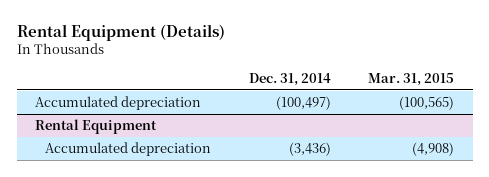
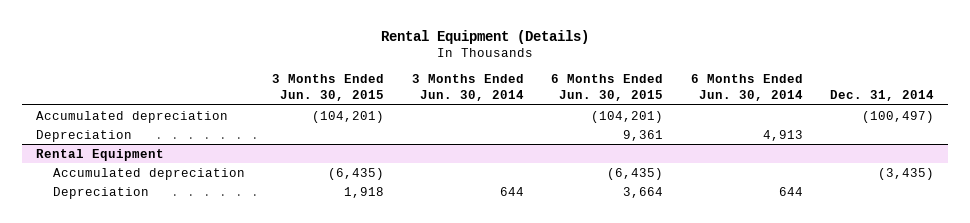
[368,72,455,86] Mar. 31, 2015 -> none
none -> [272,74,385,102] 3 Months Ended Jun. 30, 2015
none -> [411,74,524,102] 3 Months Ended Jun. 30, 2014
none -> [551,74,664,102] 6 Months Ended Jun. 30, 2015
none -> [690,74,803,102] 6 Months Ended Jun. 30, 2014
none -> [35,129,132,142] Depreciation
[288,142,331,157] (3,436) -> [878,167,935,180] (3,435)
none -> [52,186,149,199] Depreciation

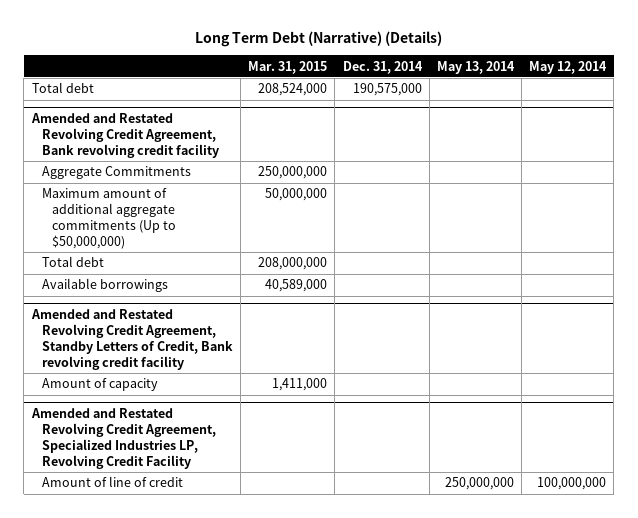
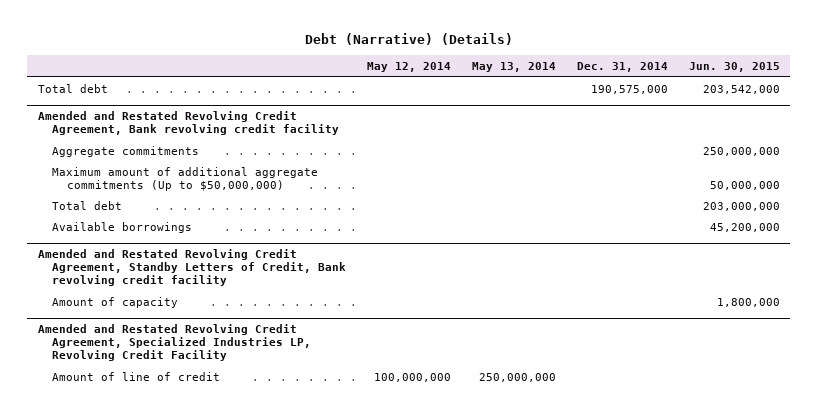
[194,31,442,48] Long Term Debt (Narrative) (Details) -> [304,33,513,46] Debt (Narrative) (Details)
[248,60,328,74] Mar. 31, 2015 -> none
none -> [688,62,780,73] Jun. 30, 2015
[42,166,192,180] Aggregate Commitments -> [52,145,200,157] Aggregate commitments

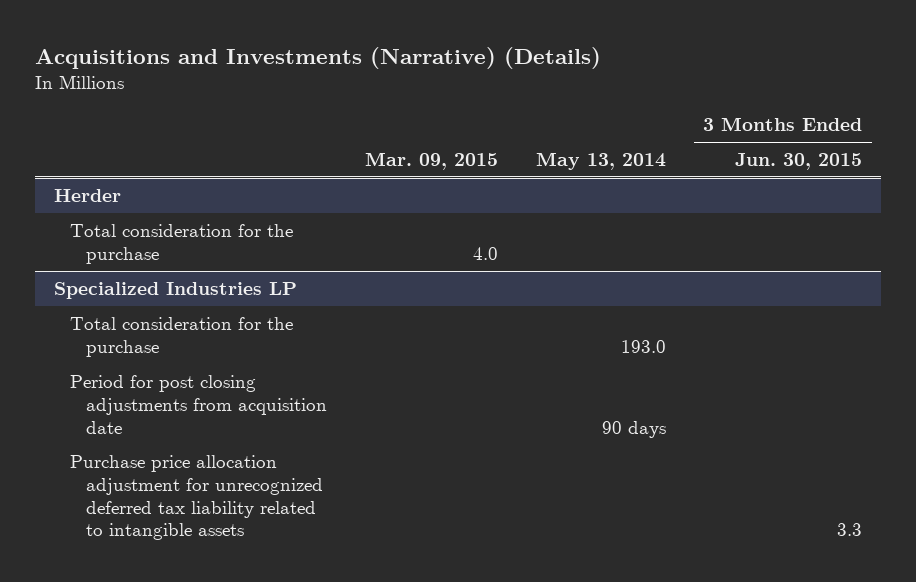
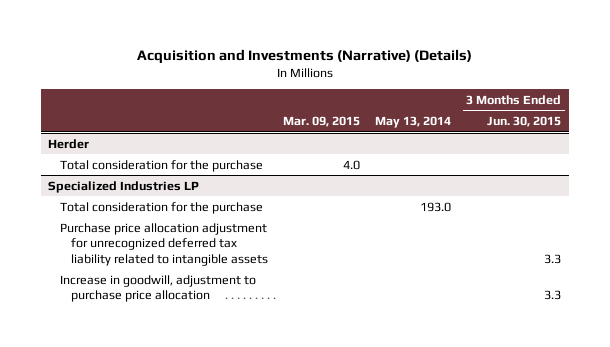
[34,46,601,69] Acquisitions and Investments (Narrative) (Details) -> [136,49,472,65] Acquisition and Investments (Narrative) (Details)
[69,374,328,434] Period for post closing adjustments from acquisition date -> none
none -> [59,274,256,303] Increase in goodwill, adjustment to purchase price allocation

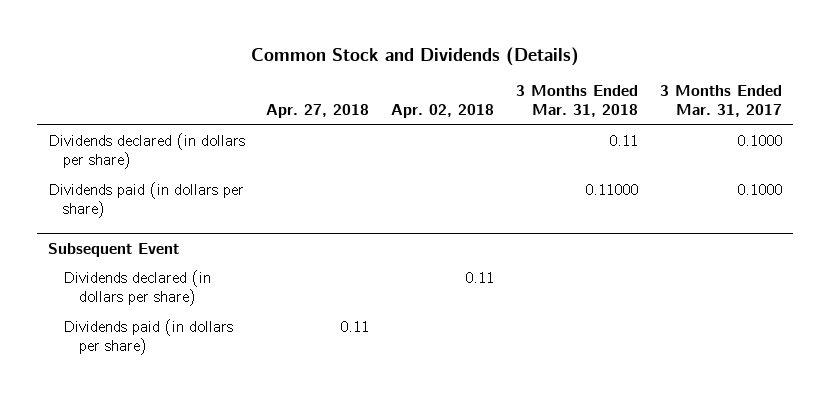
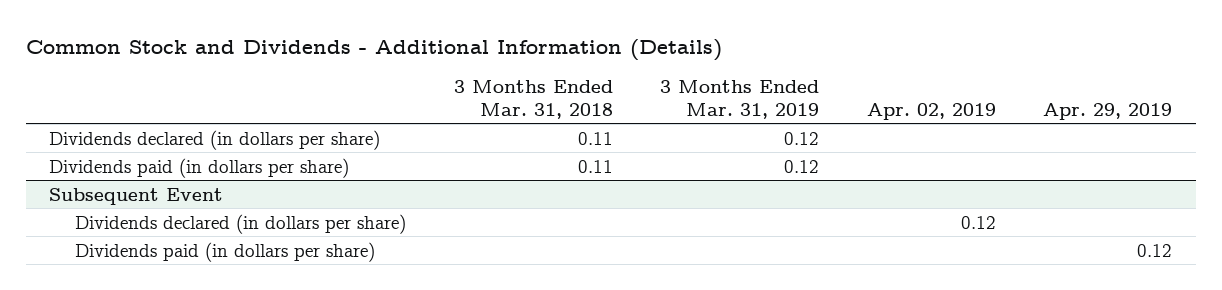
[250,46,579,66] Common Stock and Dividends (Details) -> [25,39,722,62] Common Stock and Dividends - Additional Information (Details)
[266,104,370,119] Apr. 27, 2018 -> none
[391,104,495,119] Apr. 02, 2018 -> none
[659,85,782,118] 3 Months Ended Mar. 31, 2017 -> none
none -> [660,80,820,119] 3 Months Ended Mar. 31, 2019
none -> [866,102,996,120] Apr. 02, 2019
none -> [1043,102,1173,120] Apr. 29, 2019
[584,184,638,196] 0.11000 -> [577,159,613,173] 0.11

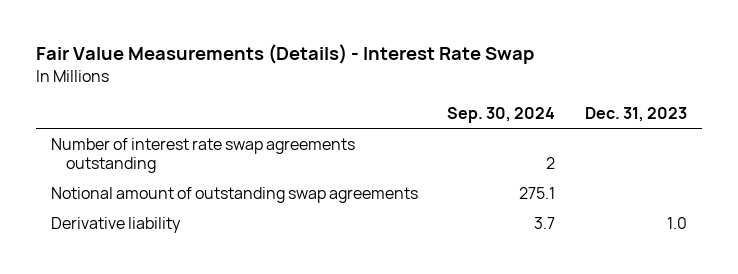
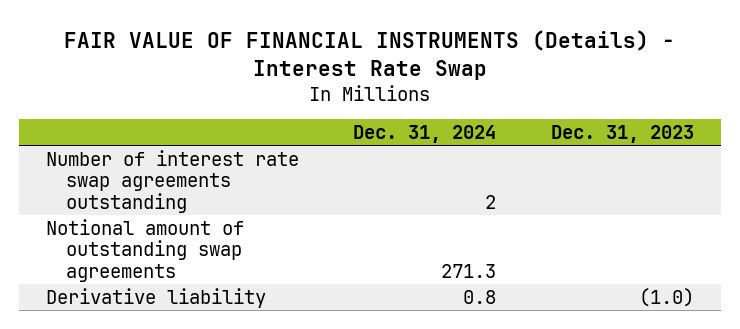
[35,44,534,65] Fair Value Measurements (Details) - Interest Rate Swap -> [63,29,675,81] FAIR VALUE OF FINANCIAL INSTRUMENTS (Details) - Interest Rate Swap
[447,106,556,123] Sep. 30, 2024 -> none
none -> [353,124,497,143] Dec. 31, 2024
[667,216,688,229] 1.0 -> [638,287,694,307] (1.0)

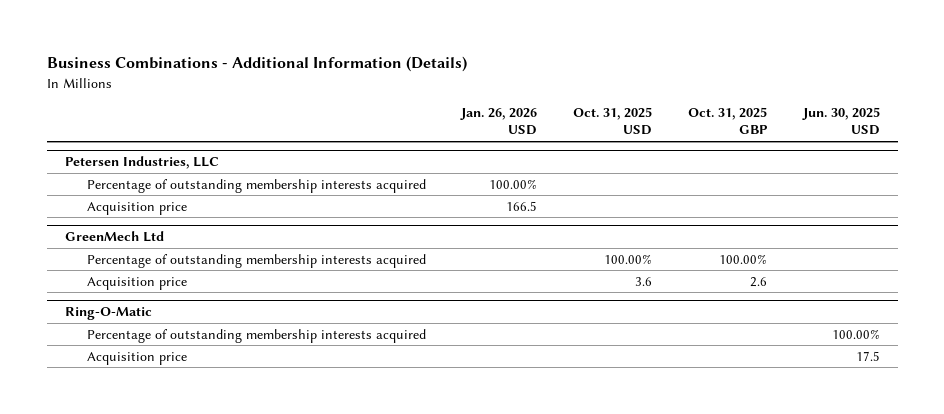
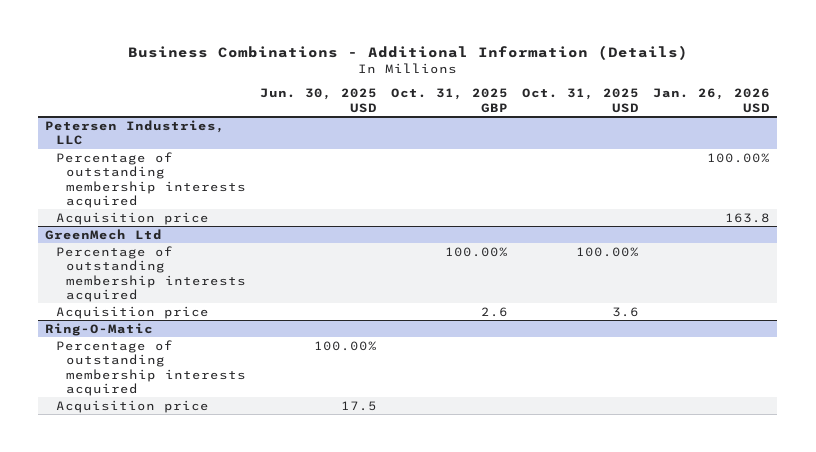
[506,200,538,211] 166.5 -> [725,212,771,223] 163.8

